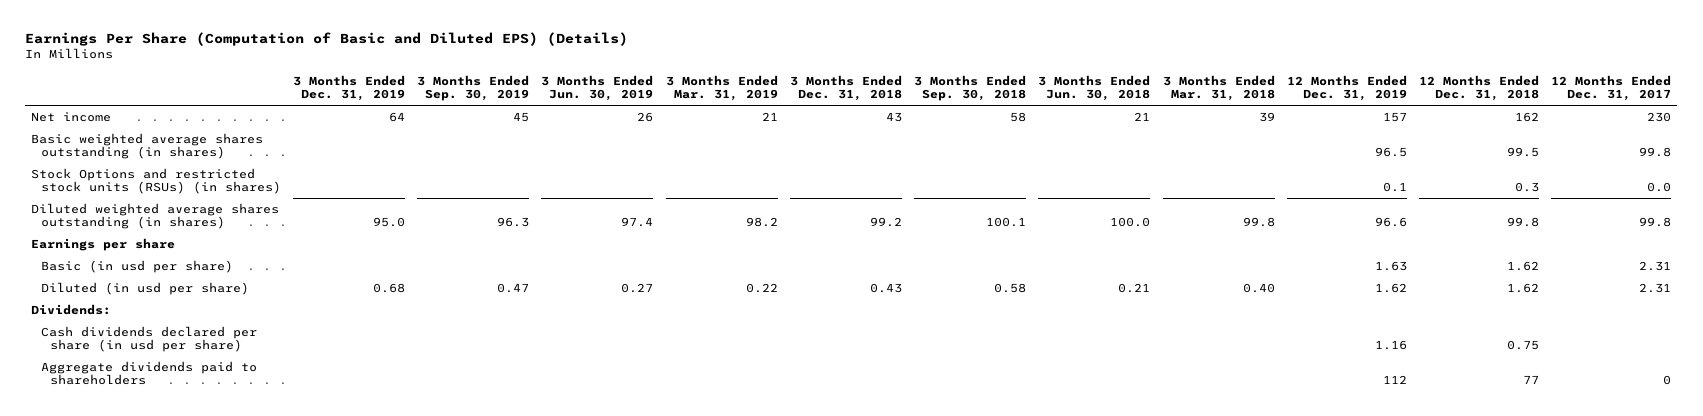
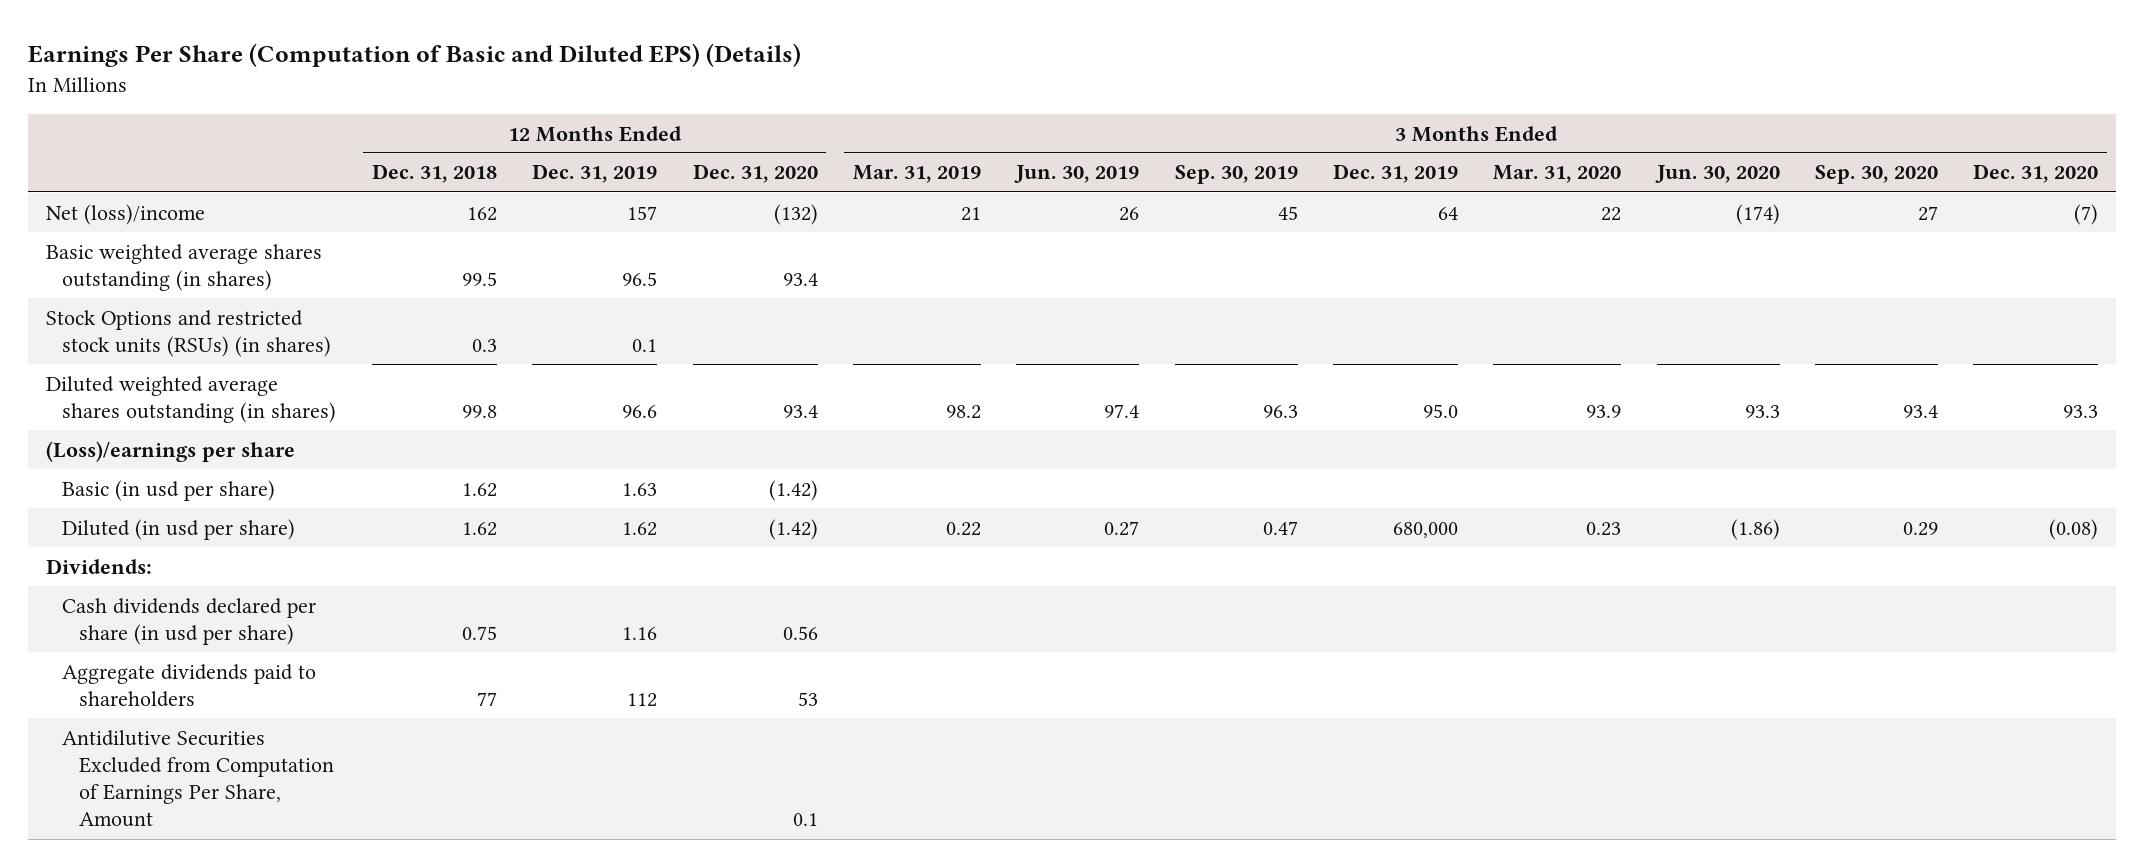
[789,74,902,102] 3 Months Ended Dec. 31, 2018 -> none
[914,74,1027,102] 3 Months Ended Sep. 30, 2018 -> none
[1038,74,1151,102] 3 Months Ended Jun. 30, 2018 -> none
[1162,74,1275,102] 3 Months Ended Mar. 31, 2018 -> none
[1551,74,1672,102] 12 Months Ended Dec. 31, 2017 -> none
none -> [692,164,818,184] Dec. 31, 2020
none -> [1493,165,1622,184] Mar. 31, 2020
none -> [1654,165,1780,184] Jun. 30, 2020
none -> [1815,165,1939,185] Sep. 30, 2020
none -> [1973,164,2099,184] Dec. 31, 2020
[31,111,112,122] Net income -> [46,203,206,225] Net (loss)/income
[31,237,176,251] Earnings per share -> [46,440,296,462] (Loss)/earnings per share
[372,282,405,293] 0.68 -> [1393,521,1459,538] 680,000
none -> [62,729,334,828] Antidilutive Securities Excluded from Computation of Earnings Per Share, Amount

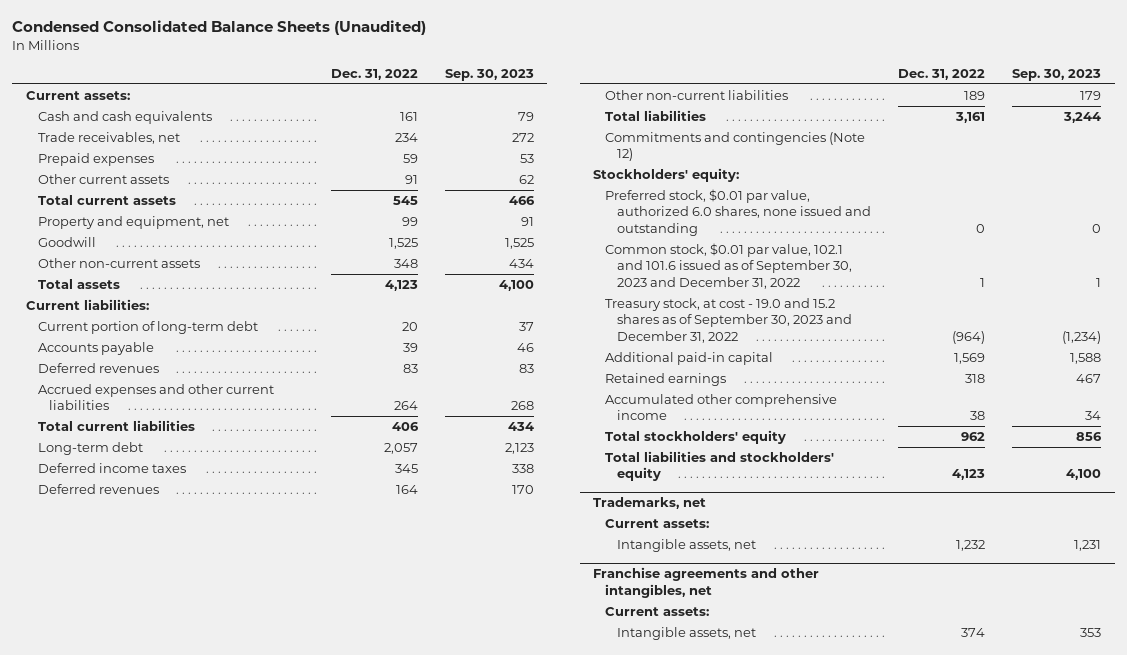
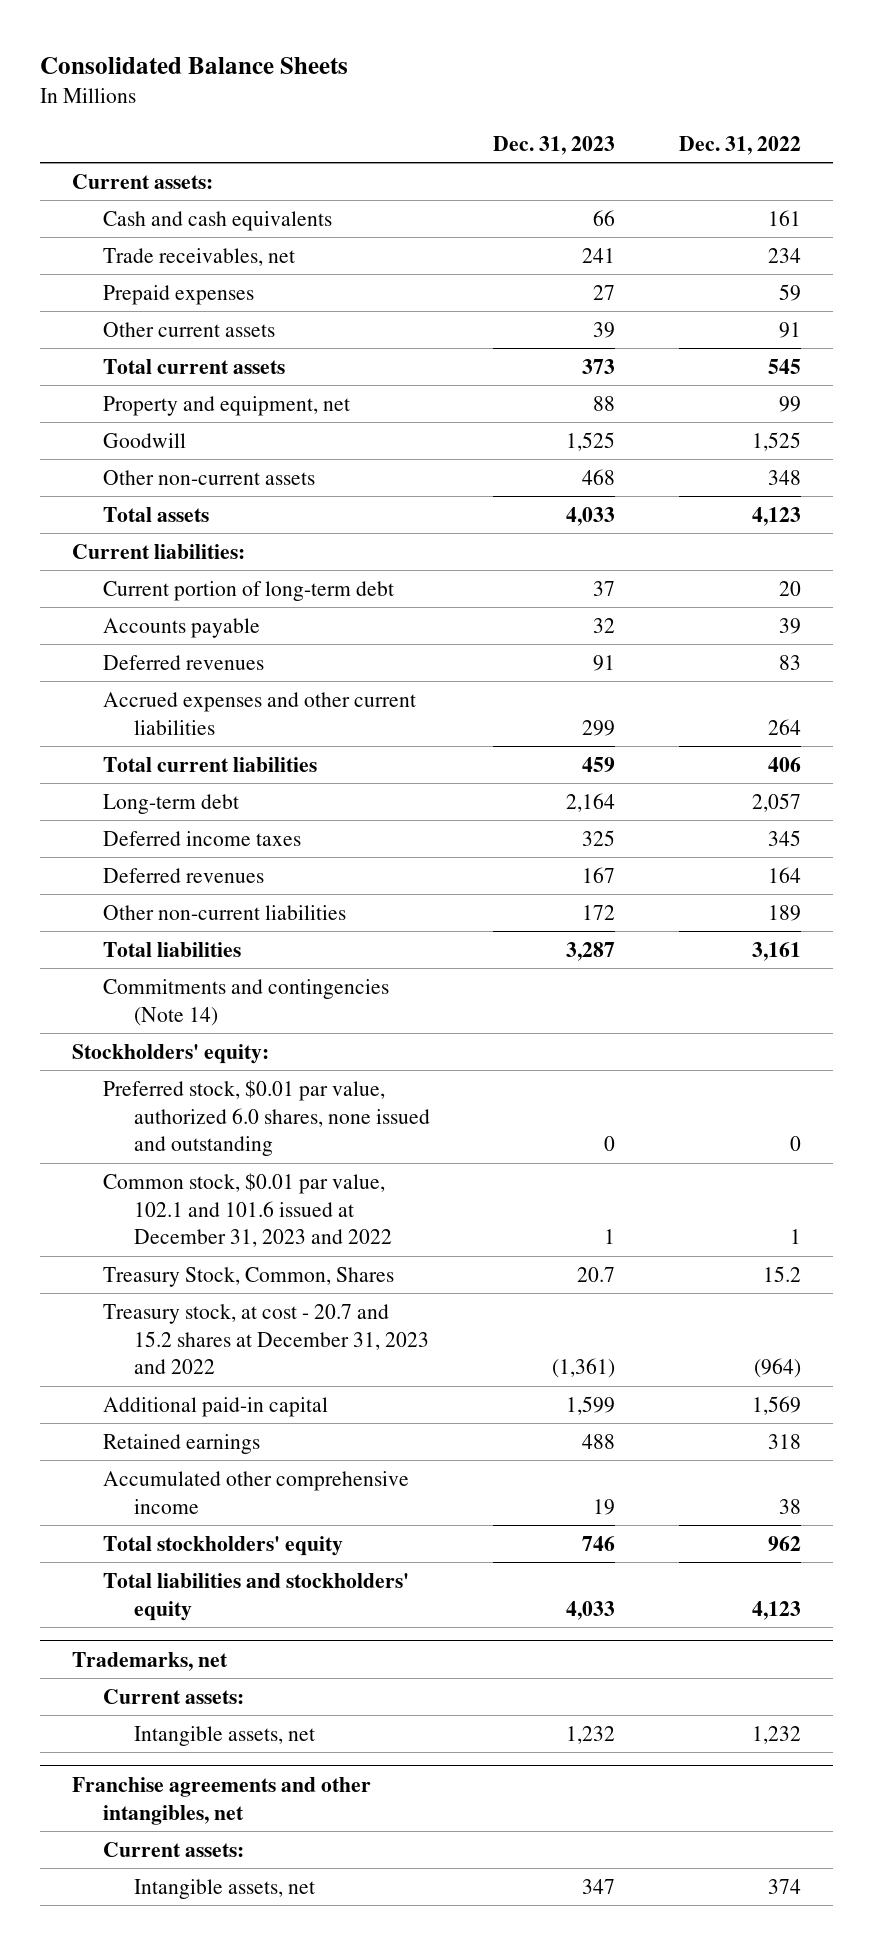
[12,20,427,36] Condensed Consolidated Balance Sheets (Unaudited) -> [40,56,349,74] Consolidated Balance Sheets
[444,68,534,81] Sep. 30, 2023 -> none
none -> [493,135,616,155] Dec. 31, 2023
[605,132,866,162] Commitments and contingencies (Note 12) -> [102,978,389,1026] Commitments and contingencies (Note 14)
[605,243,853,289] Common stock, $0.01 par value, 102.1 and 101.6 issued as of September 30, 2023 and December 31, 2022 -> [102,1172,392,1248] Common stock, $0.01 par value, 102.1 and 101.6 issued at December 31, 2023 and 2022
none -> [102,1266,394,1287] Treasury Stock, Common, Shares
[605,298,853,343] Treasury stock, at cost - 19.0 and 15.2 shares as of September 30, 2023 and December 31, 2022 -> [102,1303,429,1375] Treasury stock, at cost - 20.7 and 15.2 shares at December 31, 2023 and 2022

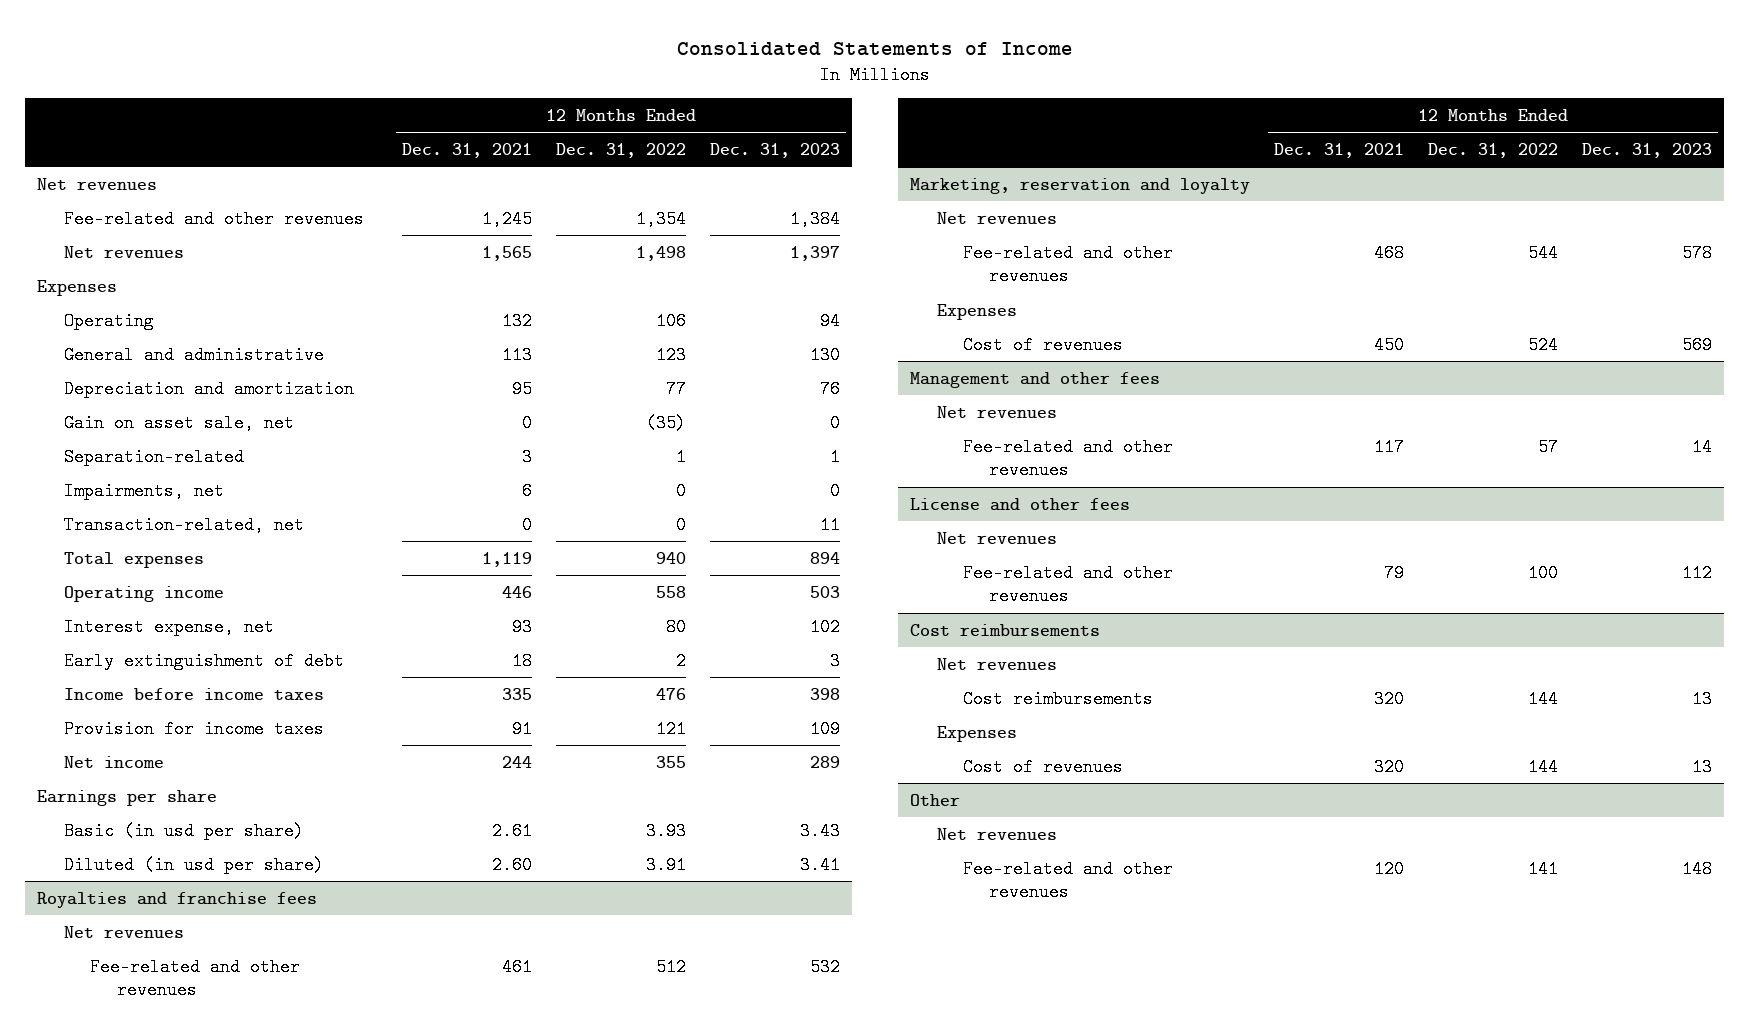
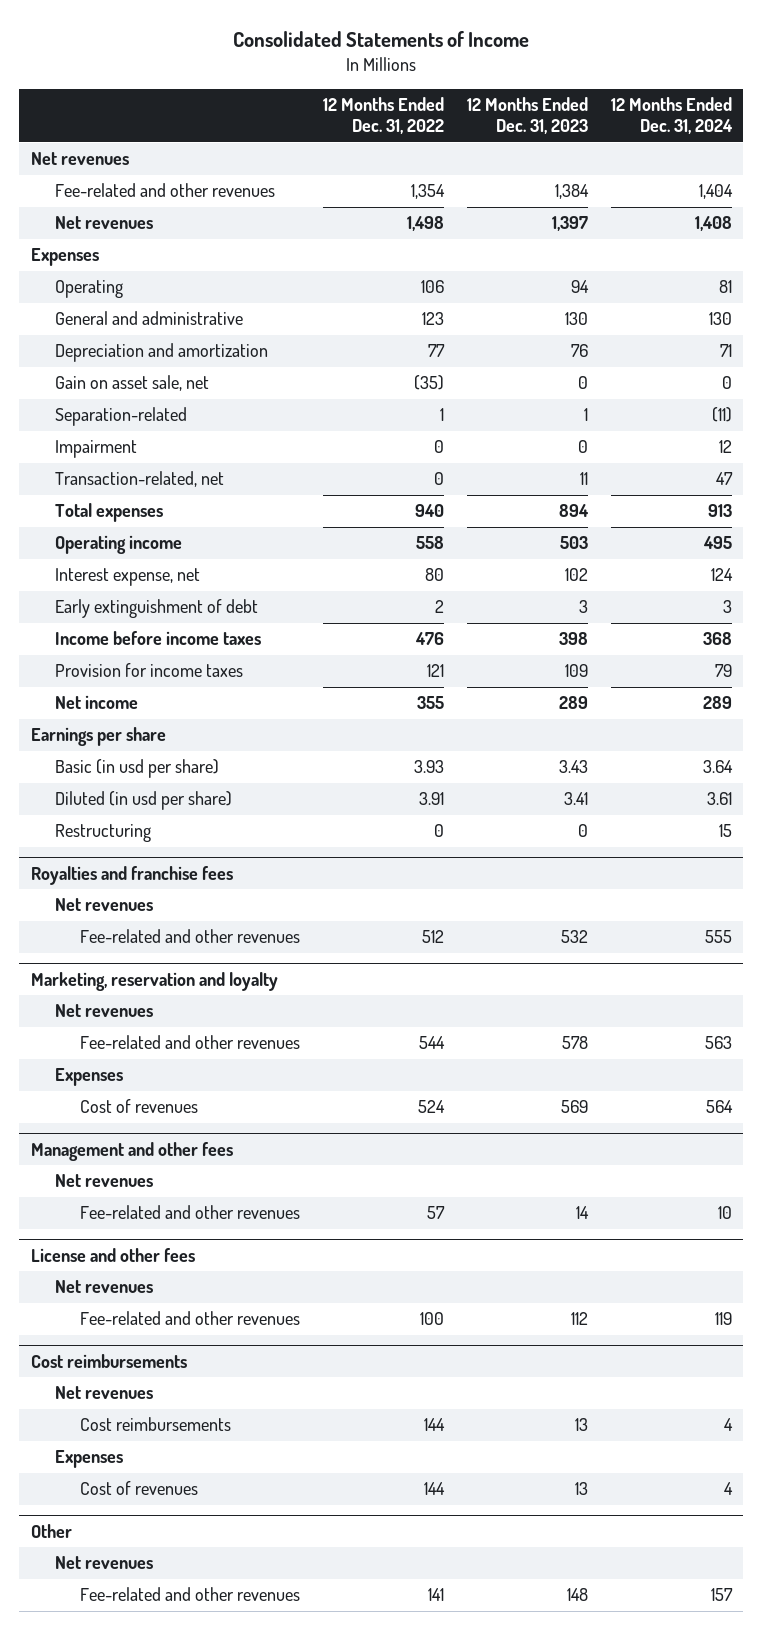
[401,142,532,158] Dec. 31, 2021 -> none
none -> [610,97,733,135] 12 Months Ended Dec. 31, 2024
[63,481,224,500] Impairments, net -> [55,440,138,459] Impairment
none -> [55,824,152,843] Restructuring

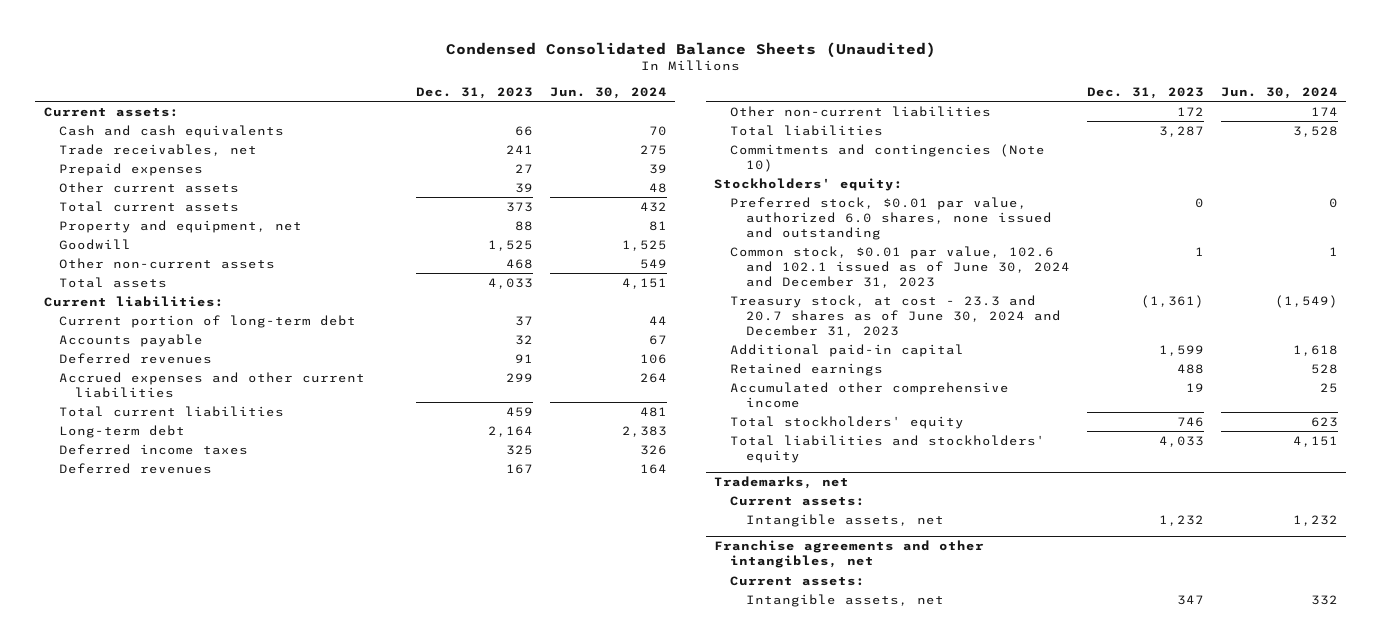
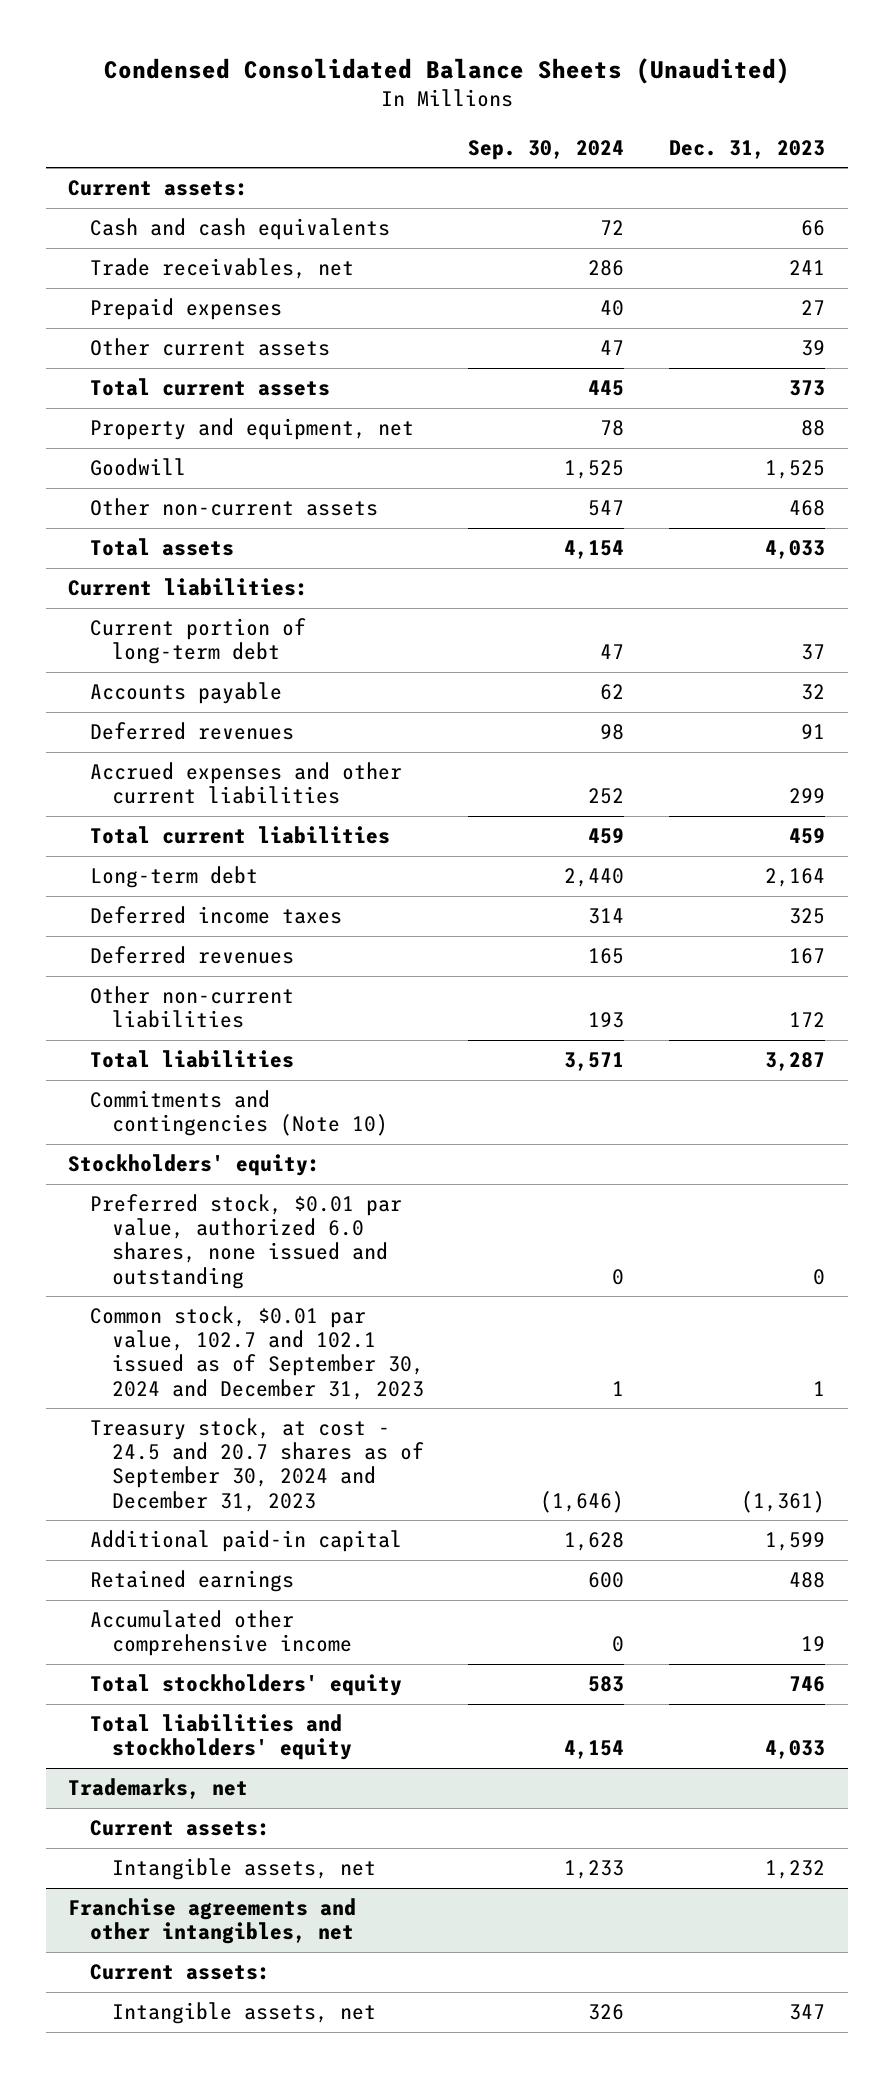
[549,87,667,100] Jun. 30, 2024 -> none
none -> [468,139,625,160] Sep. 30, 2024
[729,245,1070,289] Common stock, $0.01 par value, 102.6 and 102.1 issued as of June 30, 2024 and December 31, 2023 -> [89,1306,424,1400] Common stock, $0.01 par value, 102.7 and 102.1 issued as of September 30, 2024 and December 31, 2023
[729,294,1061,338] Treasury stock, at cost - 23.3 and 20.7 shares as of June 30, 2024 and December 31, 2023 -> [89,1418,424,1512] Treasury stock, at cost - 24.5 and 20.7 shares as of September 30, 2024 and December 31, 2023

